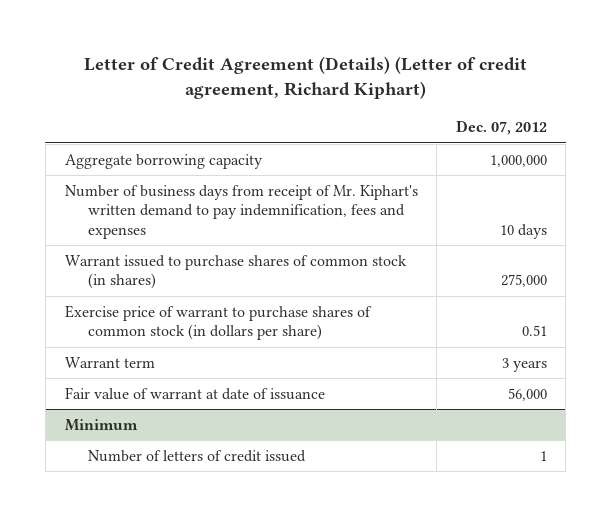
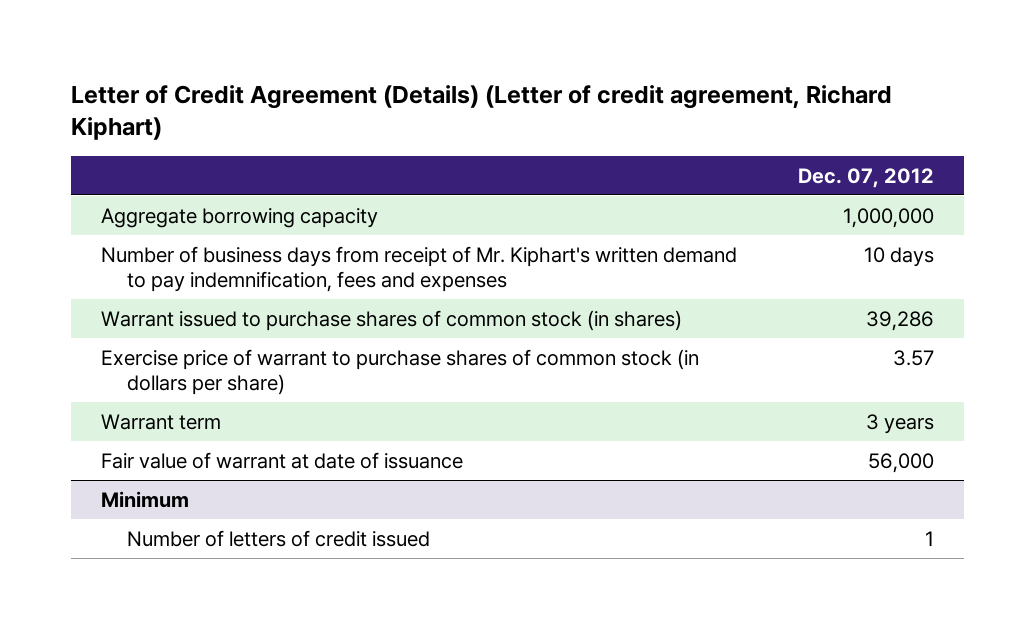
[500,274,547,288] 275,000 -> [865,310,934,331] 39,286
[521,325,547,337] 0.51 -> [892,349,934,366] 3.57

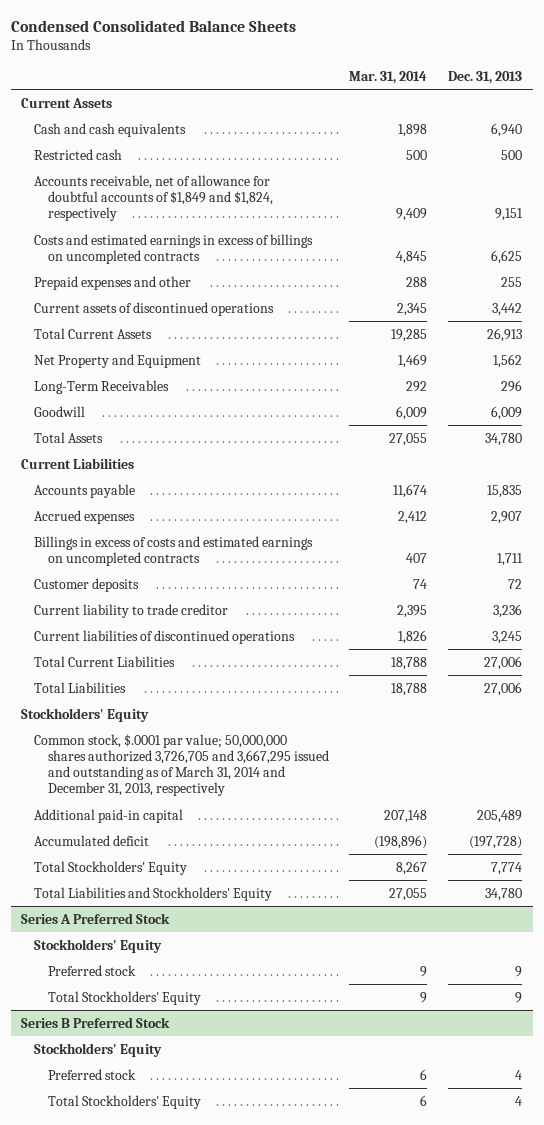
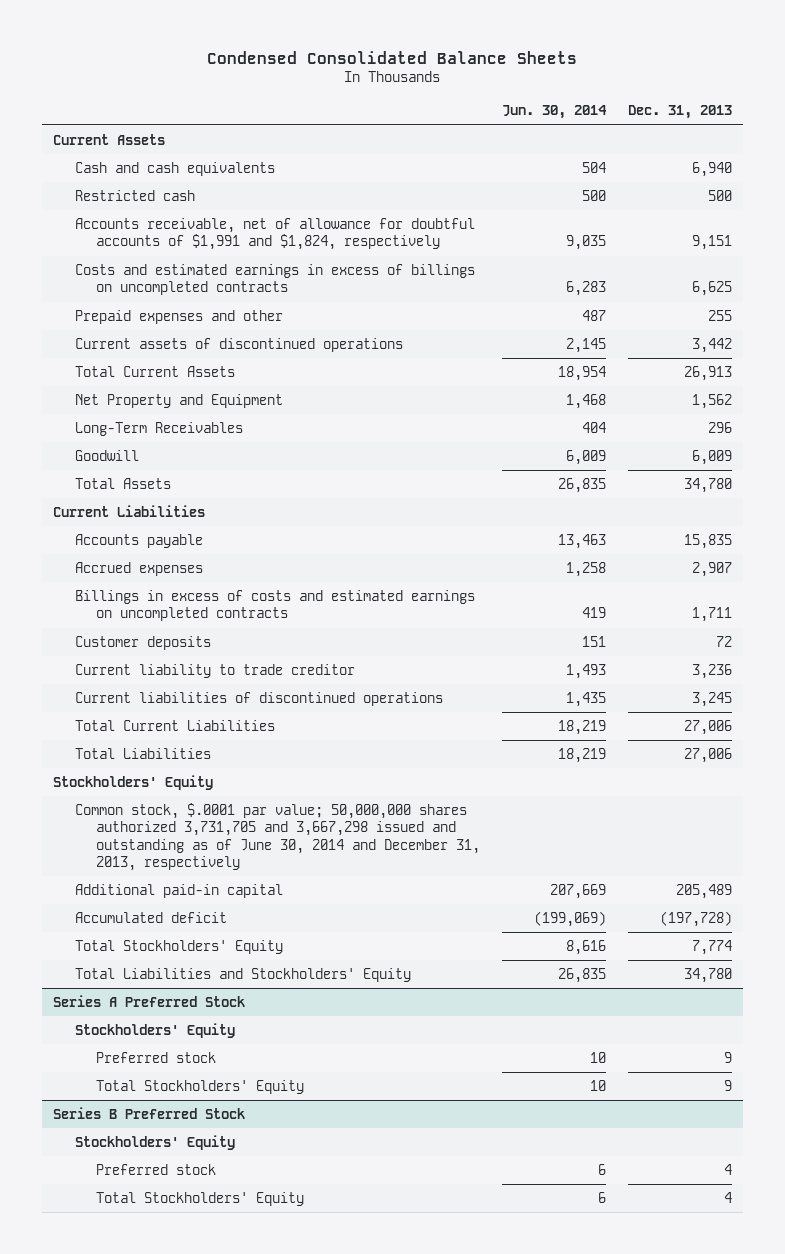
[349,70,428,84] Mar. 31, 2014 -> none
none -> [502,105,608,120] Jun. 30, 2014
[34,174,273,222] Accounts receivable, net of allowance for doubtful accounts of $1,849 and $1,824, respectively -> [74,217,475,251] Accounts receivable, net of allowance for doubtful accounts of $1,991 and $1,824, respectively
[34,733,329,797] Common stock, $.0001 par value; 50,000,000 shares authorized 3,726,705 and 3,667,295 issued and outstanding as of March 31, 2014 and December 31, 2013, respectively -> [74,802,481,871] Common stock, $.0001 par value; 50,000,000 shares authorized 3,731,705 and 3,667,298 issued and outstanding as of June 30, 2014 and December 31, 2013, respectively

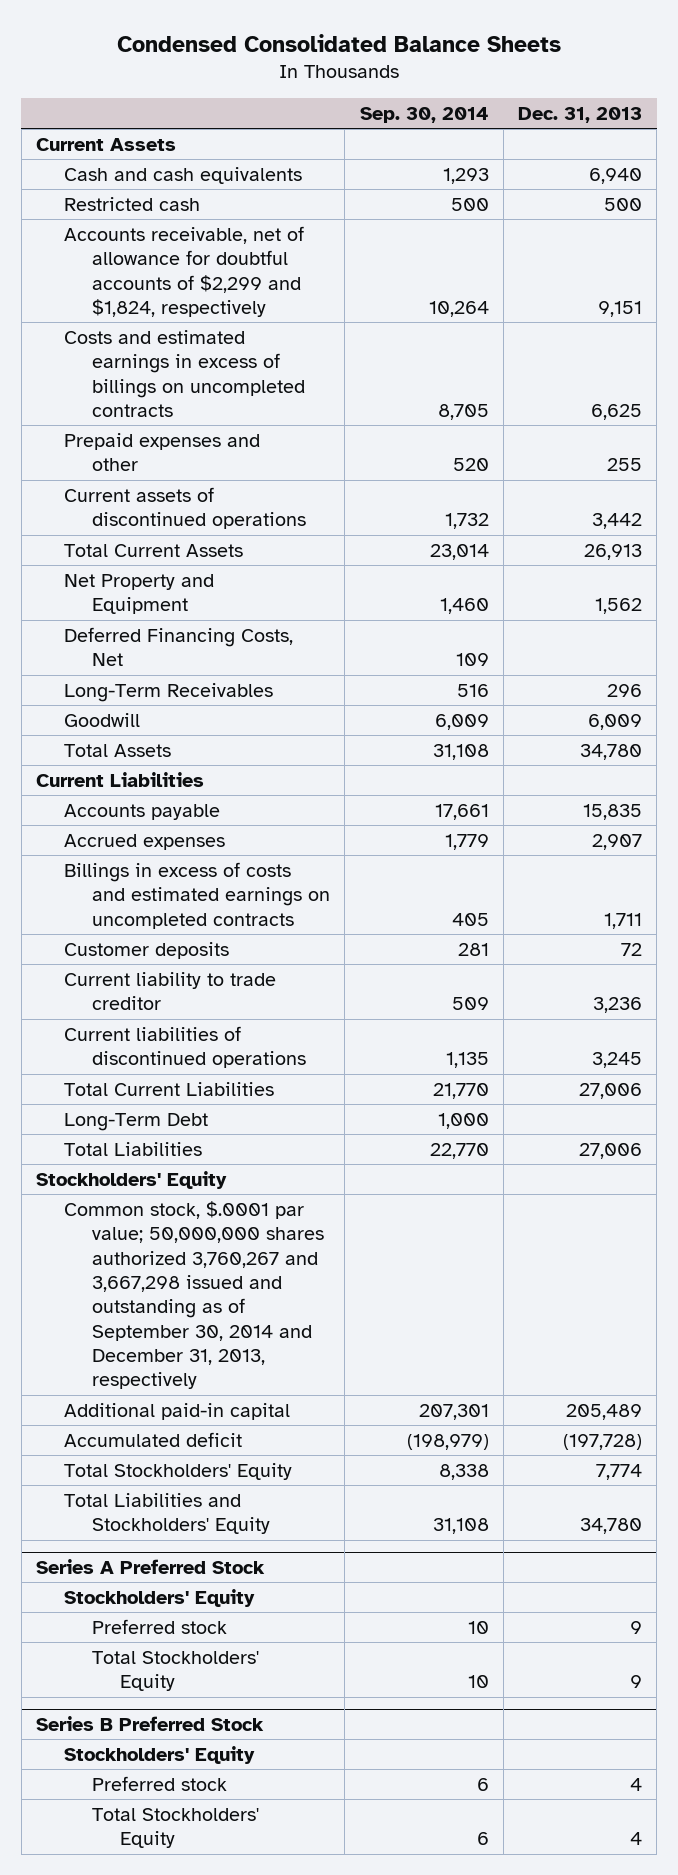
[502,105,608,120] Jun. 30, 2014 -> none
none -> [359,106,489,123] Sep. 30, 2014
[74,217,475,251] Accounts receivable, net of allowance for doubtful accounts of $1,991 and $1,824, respectively -> [64,225,305,317] Accounts receivable, net of allowance for doubtful accounts of $2,299 and $1,824, respectively
none -> [64,626,294,667] Deferred Financing Costs, Net
none -> [64,1112,209,1131] Long-Term Debt
[74,802,481,871] Common stock, $.0001 par value; 50,000,000 shares authorized 3,731,705 and 3,667,298 issued and outstanding as of June 30, 2014 and December 31, 2013, respectively -> [64,1200,325,1390] Common stock, $.0001 par value; 50,000,000 shares authorized 3,760,267 and 3,667,298 issued and outstanding as of September 30, 2014 and December 31, 2013, respectively

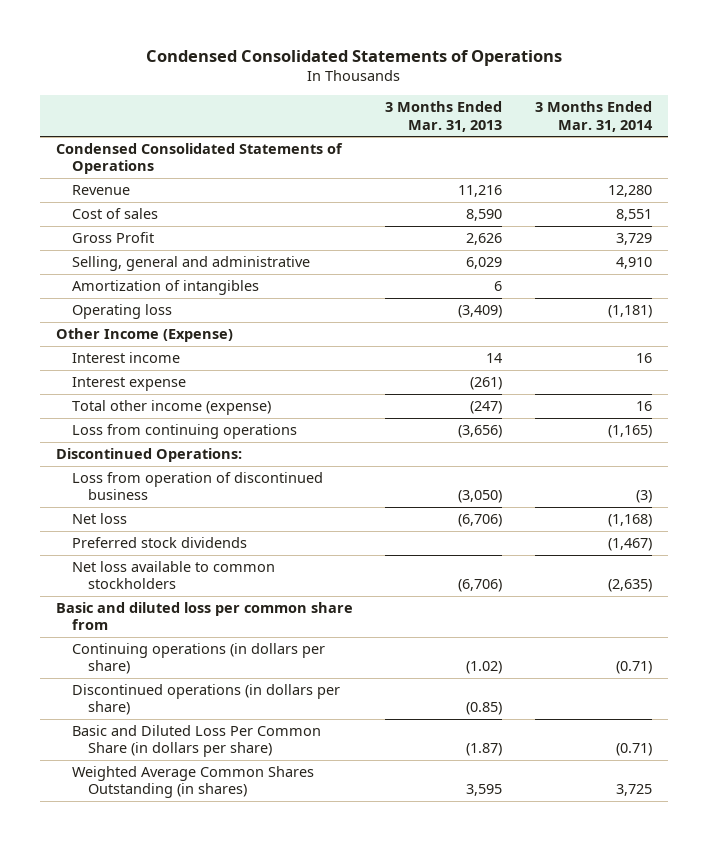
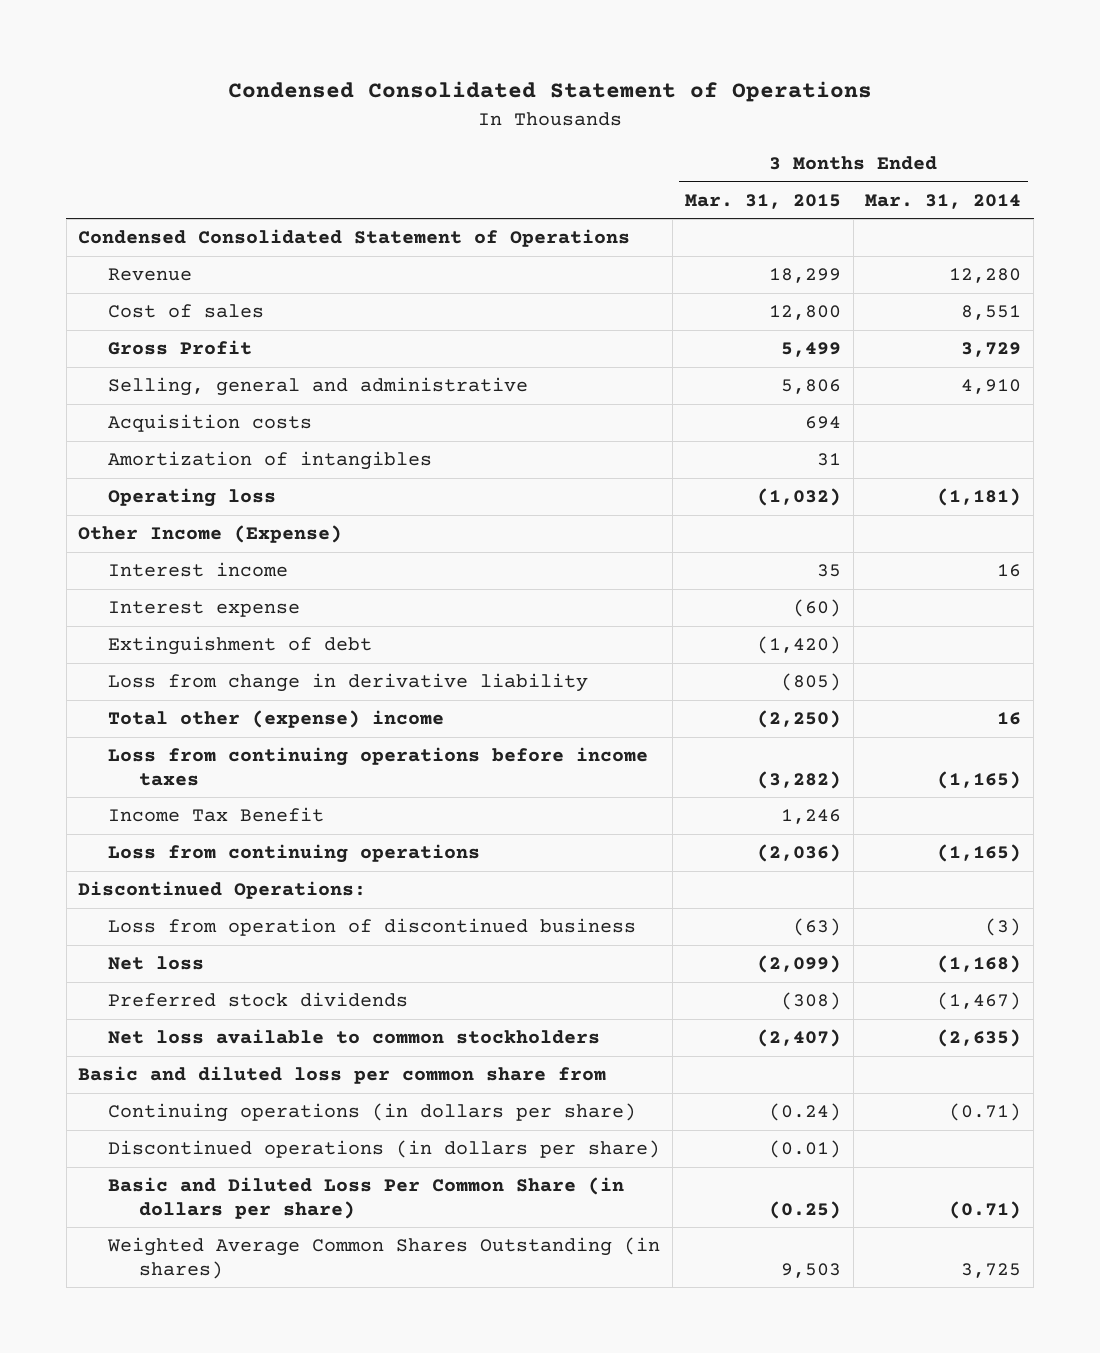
[145,49,562,66] Condensed Consolidated Statements of Operations -> [227,81,872,103] Condensed Consolidated Statement of Operations
[385,101,503,132] 3 Months Ended Mar. 31, 2013 -> none
none -> [684,193,841,209] Mar. 31, 2015
[55,142,343,175] Condensed Consolidated Statements of Operations -> [78,229,631,248] Condensed Consolidated Statement of Operations
none -> [108,414,313,433] Acquisition costs
none -> [108,636,373,656] Extinguishment of debt
none -> [108,673,589,693] Loss from change in derivative liability
[71,399,271,415] Total other income (expense) -> [108,710,445,729] Total other (expense) income
none -> [108,747,649,786] Loss from continuing operations before income taxes
none -> [108,807,325,823] Income Tax Benefit

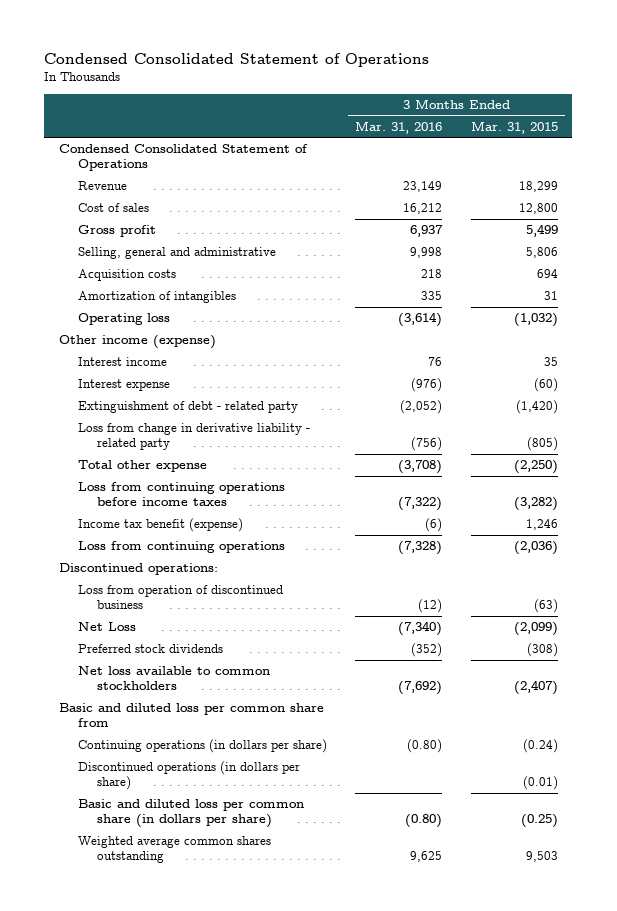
[865,193,1022,209] Mar. 31, 2014 -> none
none -> [355,120,443,134] Mar. 31, 2016
[108,340,253,356] Gross Profit -> [77,225,156,238] Gross profit
[78,525,343,544] Other Income (Expense) -> [58,335,216,350] Other income (expense)
[108,636,373,656] Extinguishment of debt -> [77,401,298,414] Extinguishment of debt - related party
[108,673,589,693] Loss from change in derivative liability -> [77,423,310,451] Loss from change in derivative liability - related party
[108,710,445,729] Total other (expense) income -> [77,460,207,473] Total other expense
[108,807,325,823] Income Tax Benefit -> [77,518,243,533] Income tax benefit (expense)
[78,881,367,900] Discontinued Operations: -> [58,563,218,576] Discontinued operations:
[108,956,205,971] Net loss -> [77,622,136,632] Net Loss
[108,1177,625,1219] Basic and Diluted Loss Per Common Share (in dollars per share) -> [77,799,304,829] Basic and diluted loss per common share (in dollars per share)
[107,1237,661,1279] Weighted Average Common Shares Outstanding (in shares) -> [77,836,271,864] Weighted average common shares outstanding

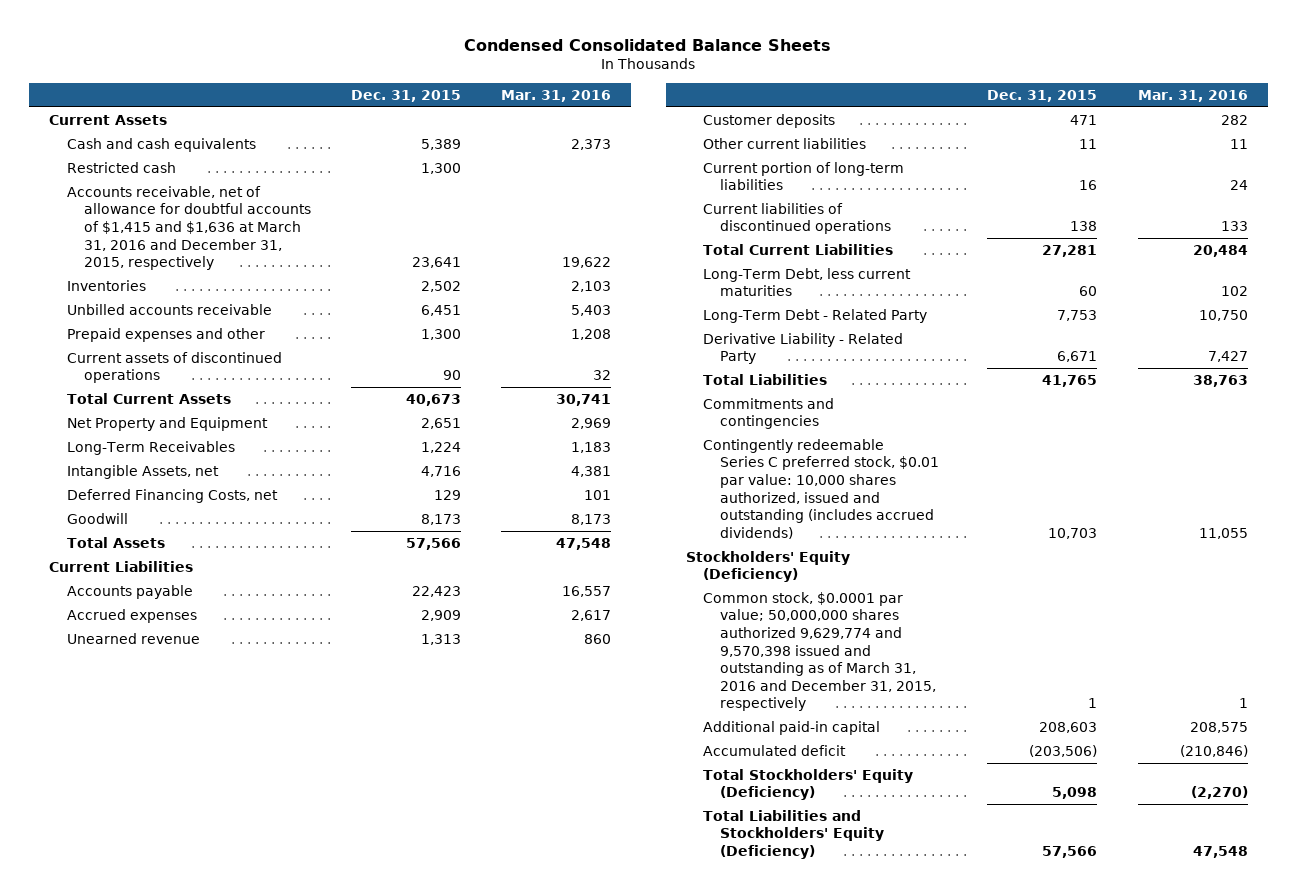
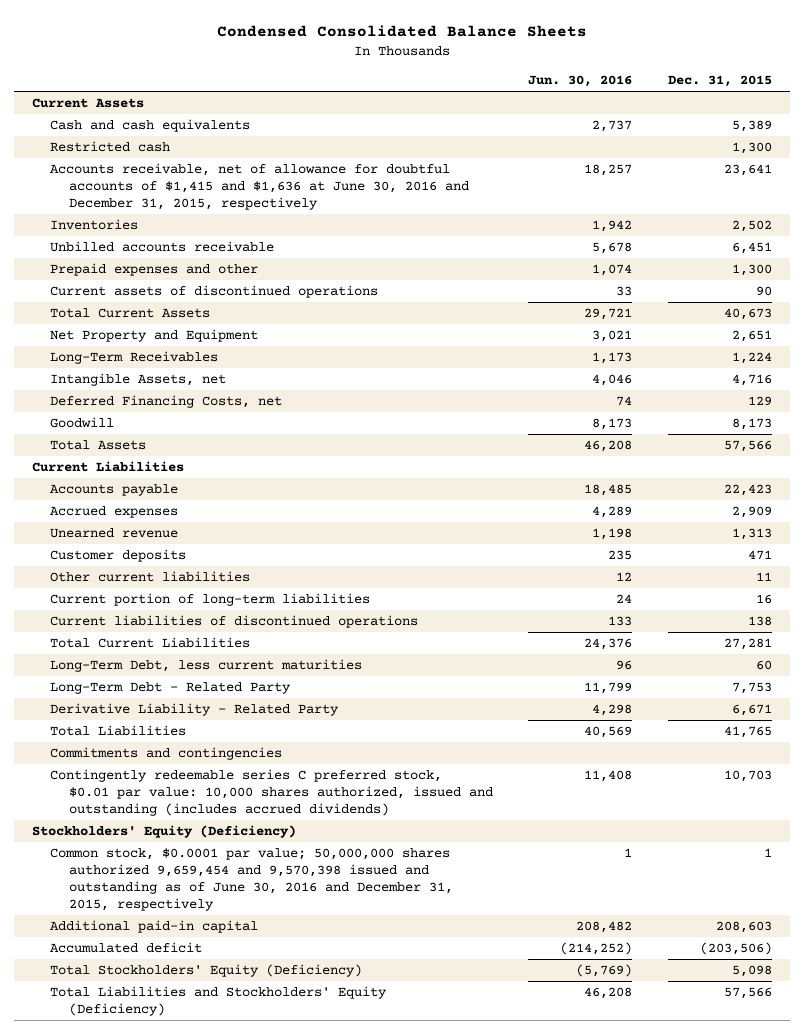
[501,89,612,102] Mar. 31, 2016 -> none
none -> [528,75,633,88] Jun. 30, 2016
[66,185,311,271] Accounts receivable, net of allowance for doubtful accounts of $1,415 and $1,636 at March 31, 2016 and December 31, 2015, respectively -> [50,163,469,210] Accounts receivable, net of allowance for doubtful accounts of $1,415 and $1,636 at June 30, 2016 and December 31, 2015, respectively
[703,438,940,539] Contingently redeemable Series C preferred stock, $0.01 par value: 10,000 shares authorized, issued and outstanding (includes accrued dividends) -> [50,769,493,816] Contingently redeemable series C preferred stock, $0.01 par value: 10,000 shares authorized, issued and outstanding (includes accrued dividends)
[703,591,937,712] Common stock, $0.0001 par value; 50,000,000 shares authorized 9,629,774 and 9,570,398 issued and outstanding as of March 31, 2016 and December 31, 2015, respectively -> [50,848,453,911] Common stock, $0.0001 par value; 50,000,000 shares authorized 9,659,454 and 9,570,398 issued and outstanding as of June 30, 2016 and December 31, 2015, respectively

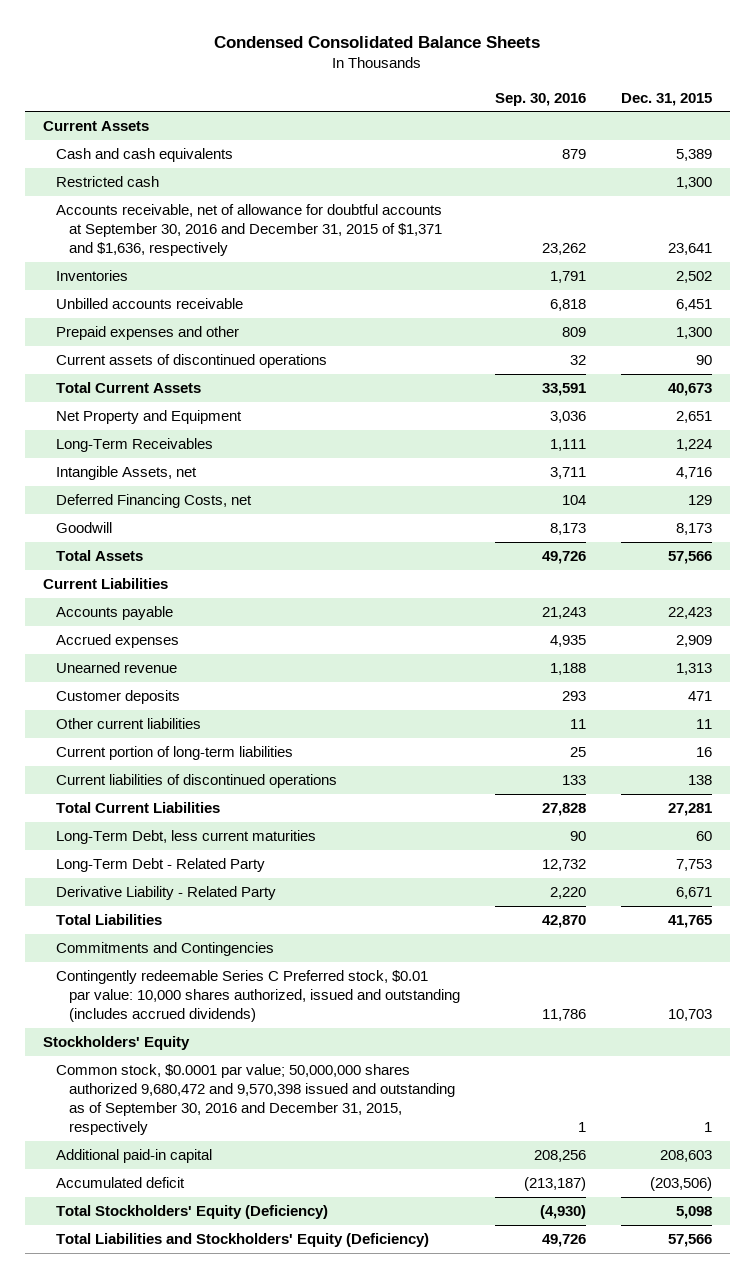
[528,75,633,88] Jun. 30, 2016 -> none
none -> [495,92,587,106] Sep. 30, 2016
[50,163,469,210] Accounts receivable, net of allowance for doubtful accounts of $1,415 and $1,636 at June 30, 2016 and December 31, 2015, respectively -> [55,204,442,257] Accounts receivable, net of allowance for doubtful accounts at September 30, 2016 and December 31, 2015 of $1,371 and $1,636, respectively
[50,747,283,761] Commitments and contingencies -> [55,942,274,957] Commitments and Contingencies
[50,769,493,816] Contingently redeemable series C preferred stock, $0.01 par value: 10,000 shares authorized, issued and outstanding (includes accrued dividends) -> [55,970,460,1023] Contingently redeemable Series C Preferred stock, $0.01 par value: 10,000 shares authorized, issued and outstanding (includes accrued dividends)
[32,825,297,839] Stockholders' Equity (Deficiency) -> [42,1036,190,1051] Stockholders' Equity
[50,848,453,911] Common stock, $0.0001 par value; 50,000,000 shares authorized 9,659,454 and 9,570,398 issued and outstanding as of June 30, 2016 and December 31, 2015, respectively -> [55,1064,455,1136] Common stock, $0.0001 par value; 50,000,000 shares authorized 9,680,472 and 9,570,398 issued and outstanding as of September 30, 2016 and December 31, 2015, respectively

